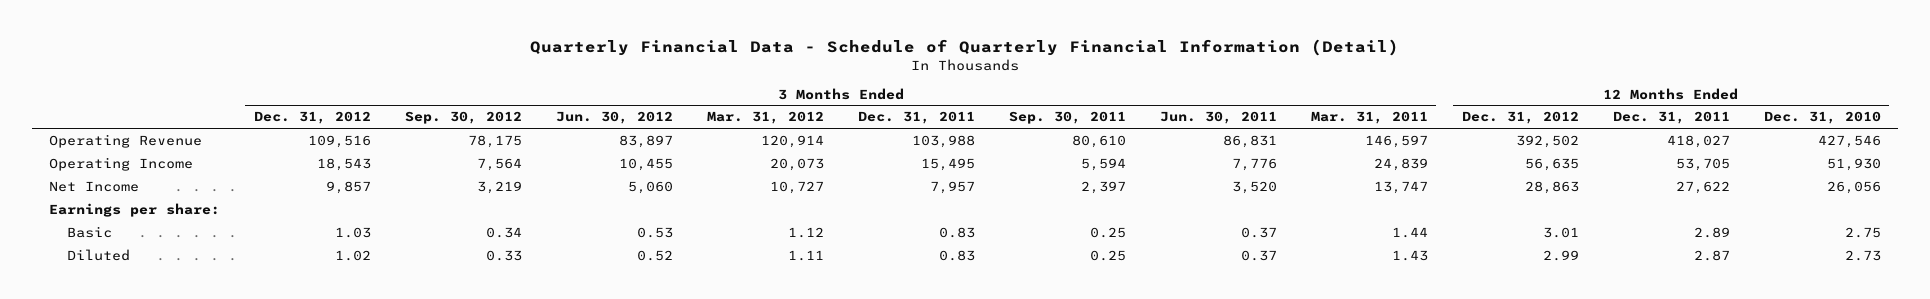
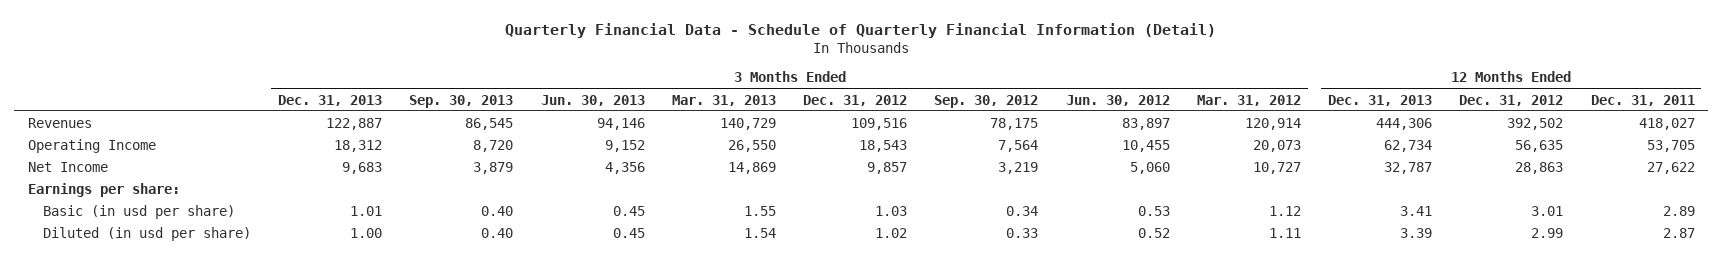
[857,111,975,125] Dec. 31, 2011 -> none
[1008,111,1126,125] Sep. 30, 2011 -> none
[1159,111,1277,125] Jun. 30, 2011 -> none
[1310,111,1428,125] Mar. 31, 2011 -> none
[1763,111,1881,125] Dec. 31, 2010 -> none
none -> [278,94,383,106] Dec. 31, 2013
none -> [409,94,514,108] Sep. 30, 2013
none -> [540,94,645,106] Jun. 30, 2013
none -> [671,94,776,106] Mar. 31, 2013
none -> [1328,94,1433,106] Dec. 31, 2013
[48,133,202,148] Operating Revenue -> [28,118,93,129] Revenues
[66,225,112,238] Basic -> [42,205,235,220] Basic (in usd per share)
[66,248,130,261] Diluted -> [42,227,251,242] Diluted (in usd per share)

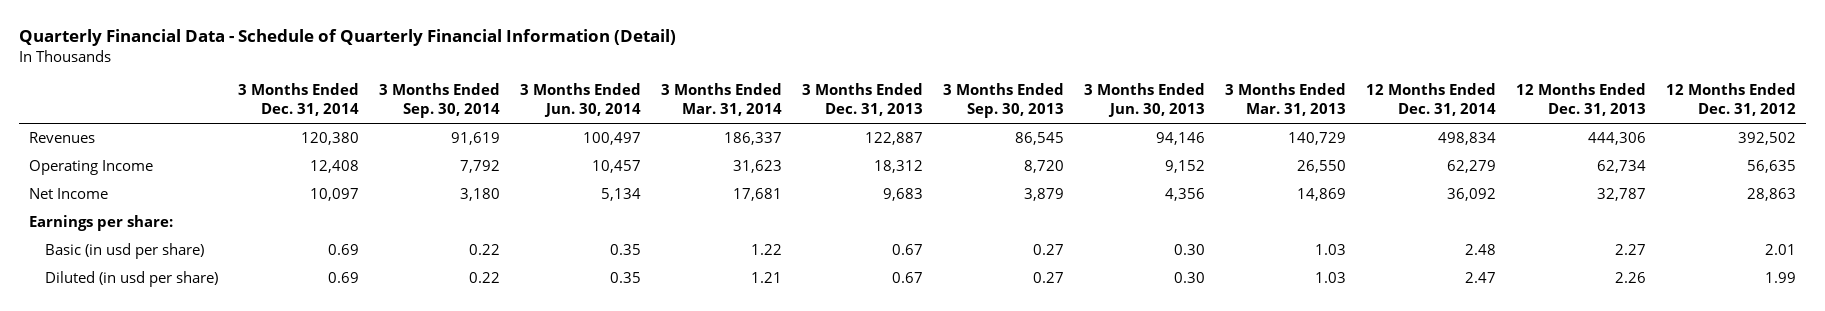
[803,94,908,106] Dec. 31, 2012 -> none
[934,94,1039,108] Sep. 30, 2012 -> none
[1065,94,1170,106] Jun. 30, 2012 -> none
[1196,94,1301,106] Mar. 31, 2012 -> none
[1590,94,1695,106] Dec. 31, 2011 -> none
none -> [237,83,359,117] 3 Months Ended Dec. 31, 2014
none -> [378,83,500,119] 3 Months Ended Sep. 30, 2014
none -> [519,83,641,118] 3 Months Ended Jun. 30, 2014
none -> [660,83,782,117] 3 Months Ended Mar. 31, 2014
none -> [1365,83,1496,117] 12 Months Ended Dec. 31, 2014
[350,206,383,217] 1.01 -> [891,244,923,256] 0.67
[481,206,514,217] 0.40 -> [1032,244,1064,256] 0.27
[612,206,645,217] 0.45 -> [1173,244,1205,256] 0.30
[743,206,776,217] 1.55 -> [1314,244,1346,256] 1.03
[1400,206,1433,217] 3.41 -> [1614,244,1646,256] 2.27
[1531,206,1564,217] 3.01 -> [1764,244,1796,256] 2.01
[350,228,383,239] 1.00 -> [891,272,923,284] 0.67
[481,228,514,239] 0.40 -> [1032,272,1064,284] 0.27
[612,228,645,239] 0.45 -> [1173,272,1205,284] 0.30
[743,228,776,239] 1.54 -> [1314,272,1346,284] 1.03
[1400,228,1433,239] 3.39 -> [1614,272,1646,284] 2.26
[1531,228,1564,239] 2.99 -> [1764,272,1796,284] 1.99

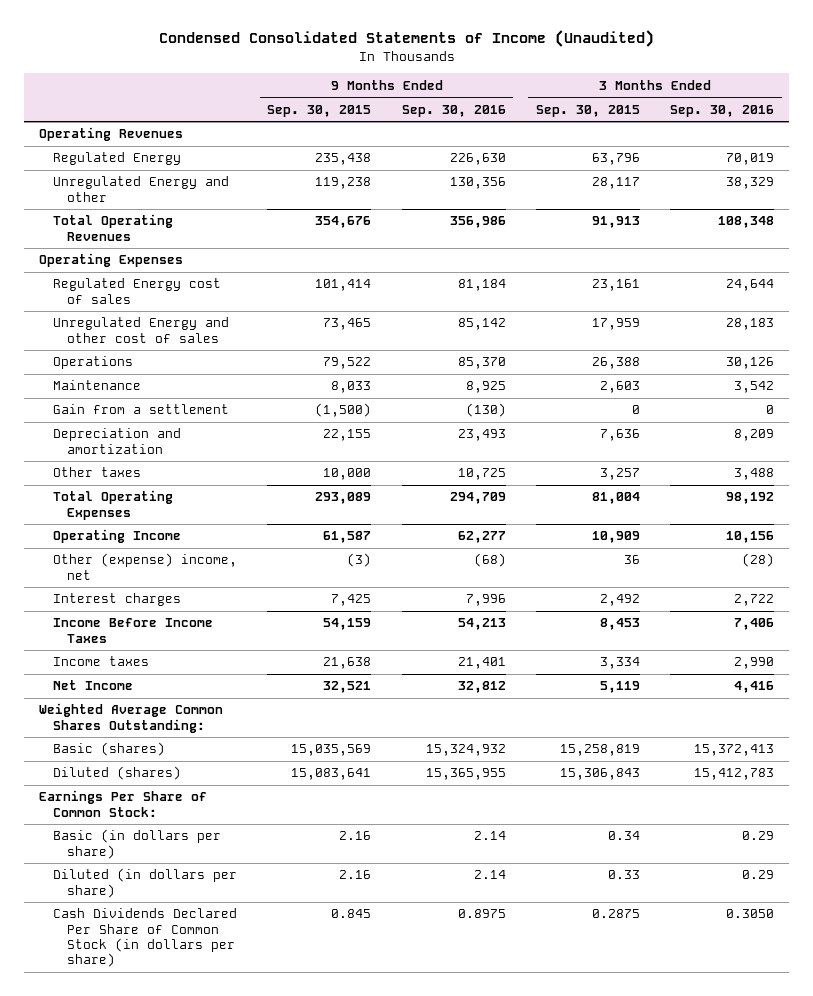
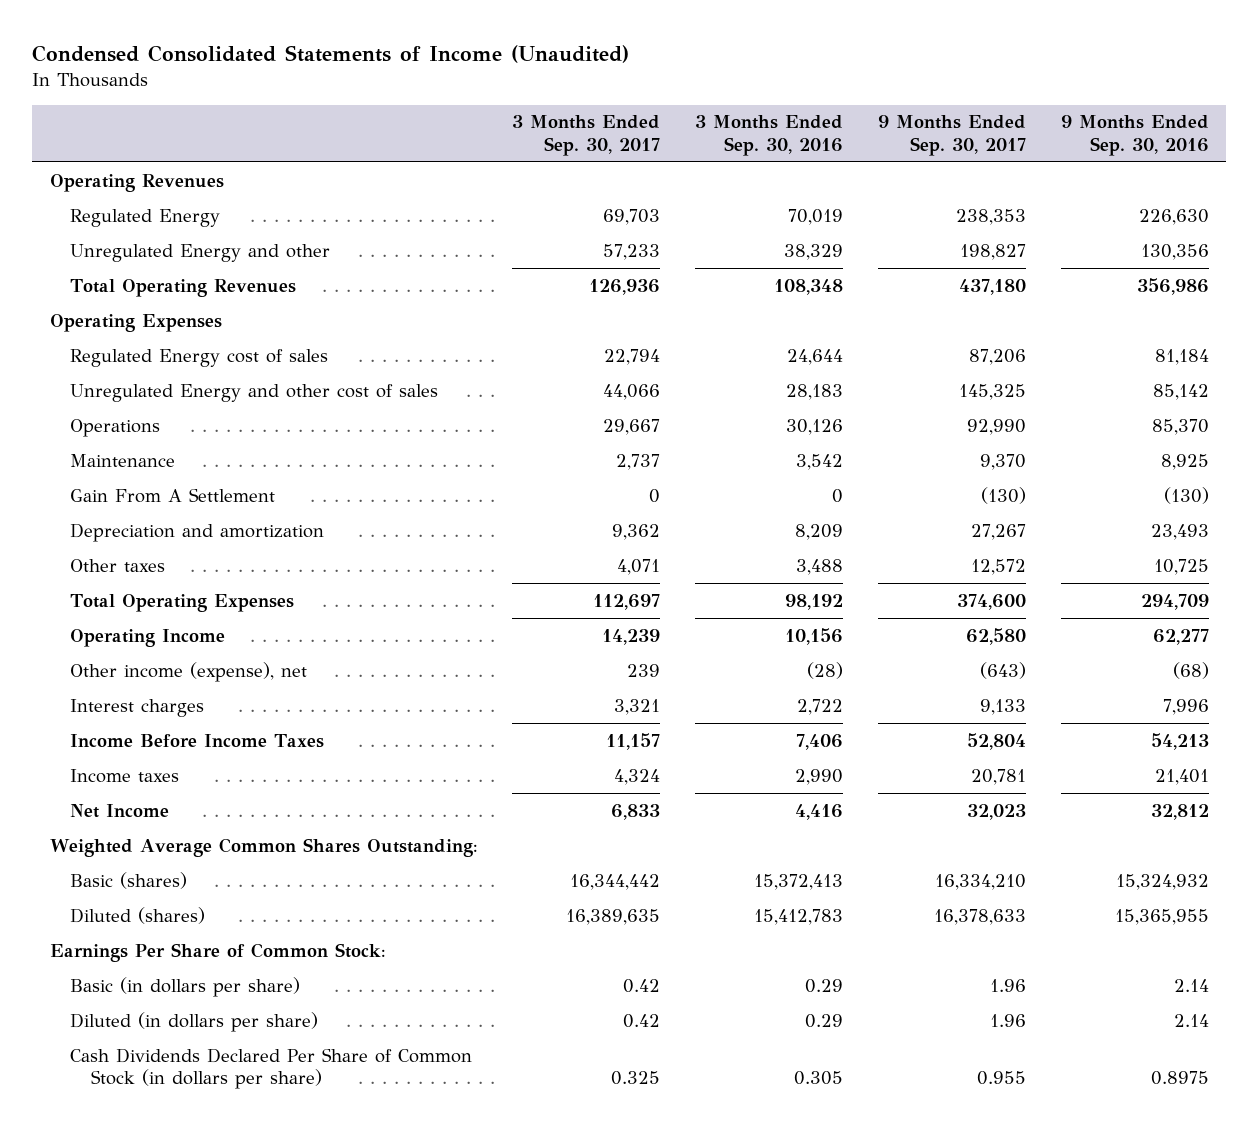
[267,104,372,117] Sep. 30, 2015 -> none
[536,104,641,117] Sep. 30, 2015 -> none
none -> [512,115,661,156] 3 Months Ended Sep. 30, 2017
none -> [877,115,1026,156] 9 Months Ended Sep. 30, 2017
[53,404,230,415] Gain from a settlement -> [70,487,276,503] Gain From A Settlement
[53,553,238,580] Other (expense) income, net -> [70,661,308,682] Other income (expense), net
[726,909,775,919] 0.3050 -> [794,1071,844,1086] 0.305

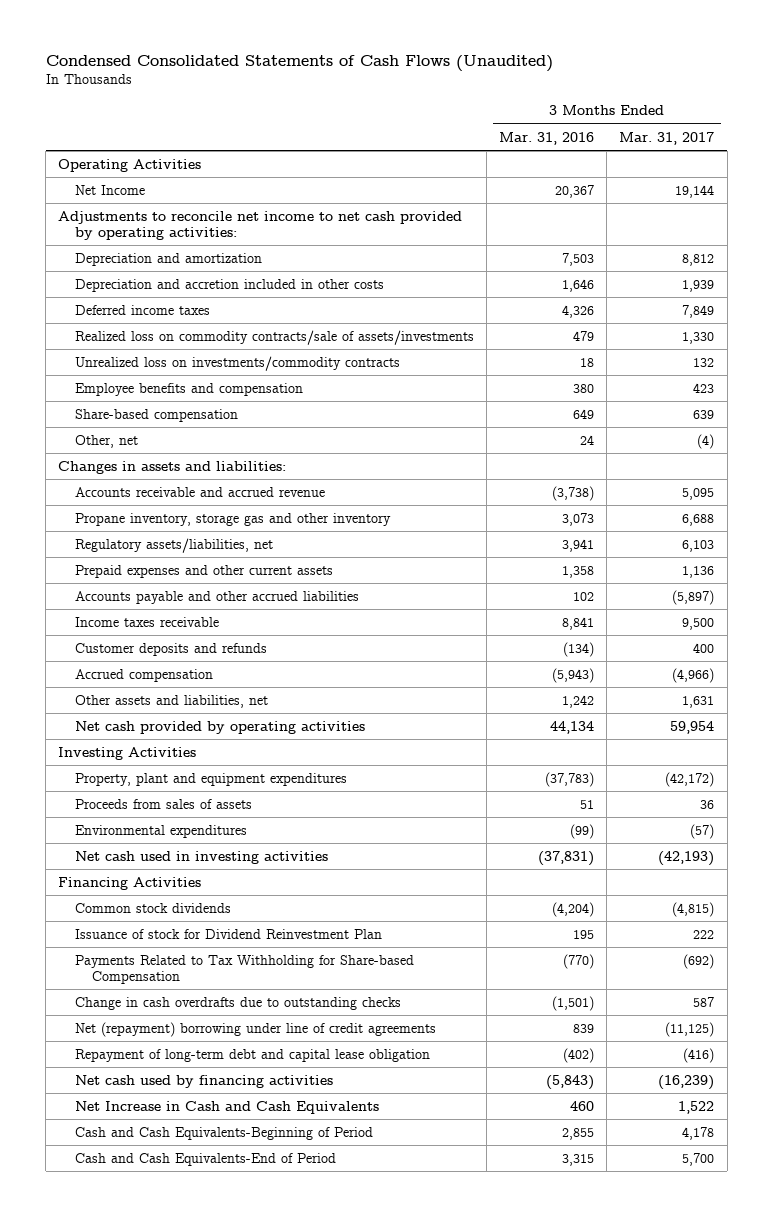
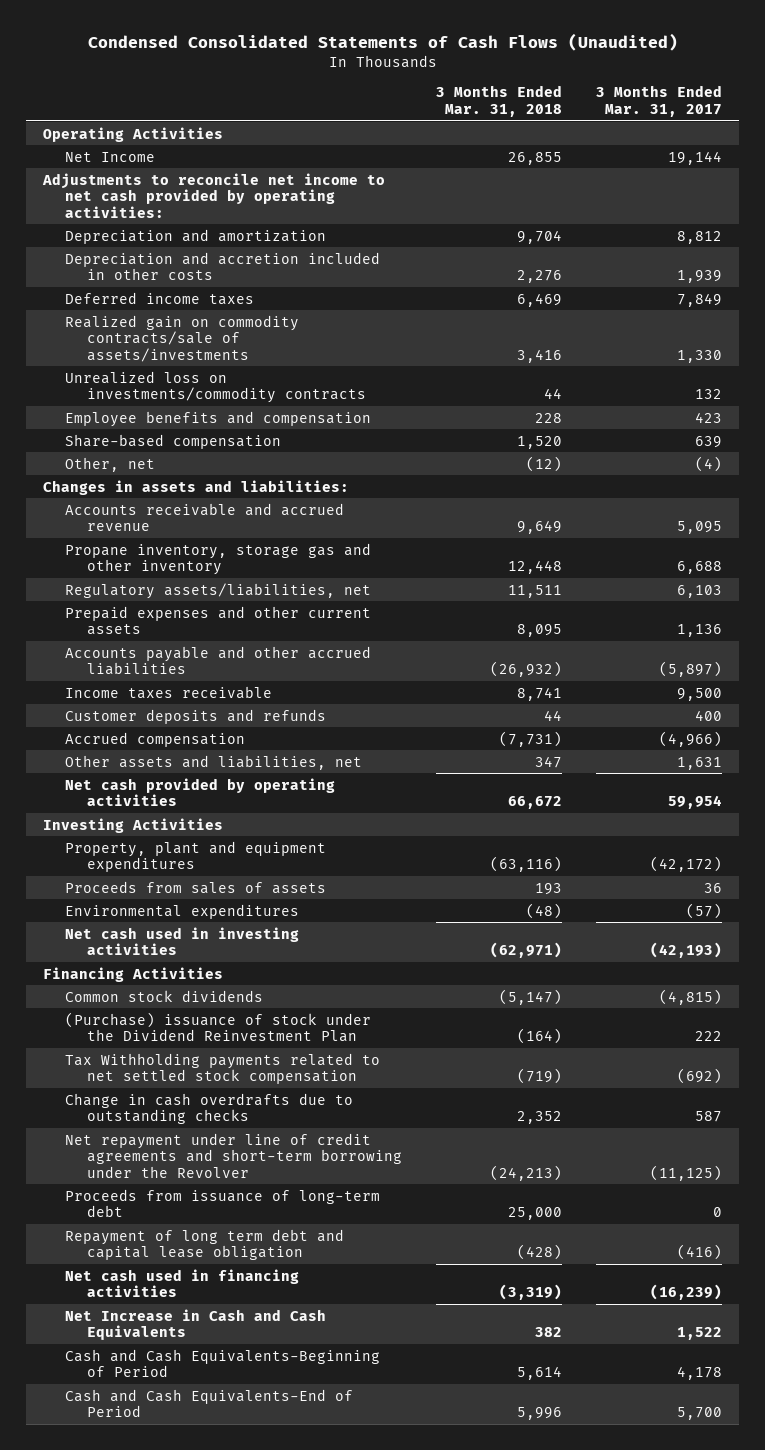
[499,131,595,145] Mar. 31, 2016 -> none
none -> [435,85,562,117] 3 Months Ended Mar. 31, 2018
[74,329,474,345] Realized loss on commodity contracts/sale of assets/investments -> [64,314,299,362] Realized gain on commodity contracts/sale of assets/investments
[74,928,382,939] Issuance of stock for Dividend Reinvestment Plan -> [64,1011,371,1043] (Purchase) issuance of stock under the Dividend Reinvestment Plan
[74,954,414,984] Payments Related to Tax Withholding for Share-based Compensation -> [64,1052,380,1085] Tax Withholding payments related to net settled stock compensation
[74,1021,436,1037] Net (repayment) borrowing under line of credit agreements -> [64,1132,402,1178] Net repayment under line of credit agreements and short-term borrowing under the Revolver
none -> [64,1188,380,1218] Proceeds from issuance of long-term debt
[74,1048,430,1062] Repayment of long-term debt and capital lease obligation -> [64,1228,344,1261] Repayment of long term debt and capital lease obligation
[74,1074,333,1088] Net cash used by financing activities -> [64,1268,299,1298] Net cash used in financing activities

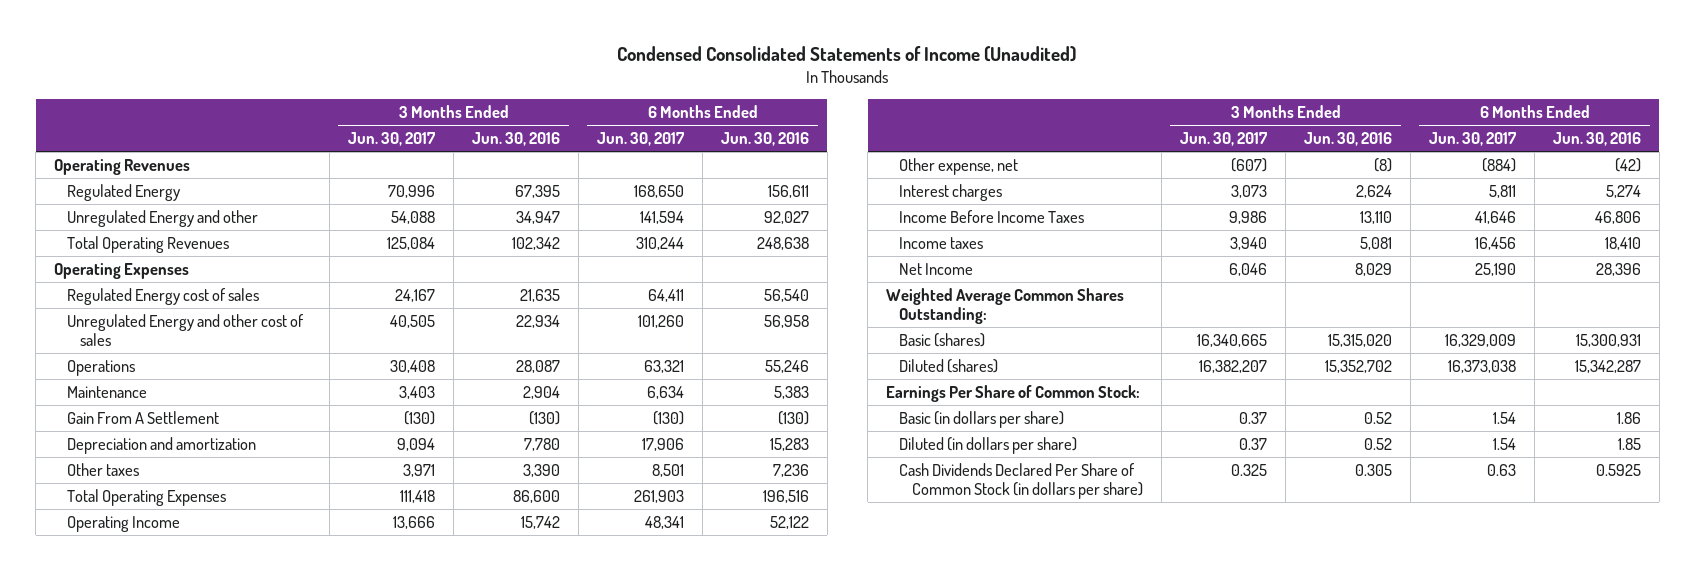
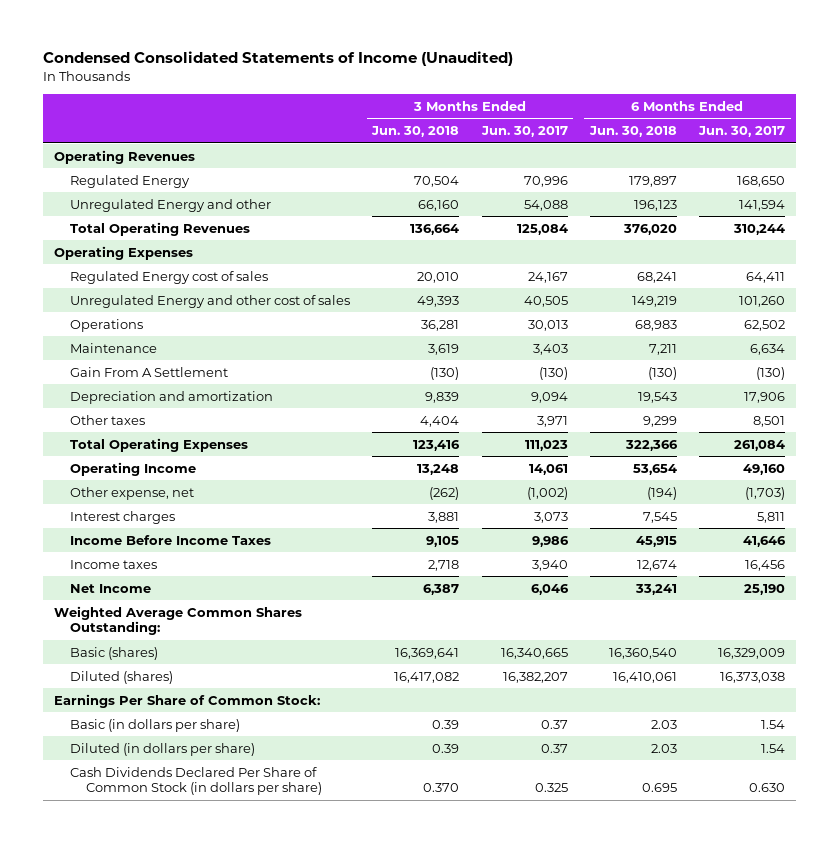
[471,132,560,147] Jun. 30, 2016 -> none
[720,132,809,147] Jun. 30, 2016 -> none
none -> [371,126,460,138] Jun. 30, 2018
none -> [588,126,677,138] Jun. 30, 2018
[389,359,435,373] 30,408 -> [527,319,568,331] 30,013
[643,359,684,373] 63,321 -> [743,319,785,331] 62,502
[399,489,435,503] 111,418 -> [524,439,568,451] 111,023
[633,489,684,503] 261,903 -> [733,439,785,451] 261,084
[392,515,435,529] 13,666 -> [528,463,568,475] 14,061
[644,515,684,529] 48,341 -> [742,463,785,475] 49,160
[1230,157,1267,172] (607) -> [526,486,568,500] (1,002)
[1481,157,1516,172] (884) -> [744,486,785,500] (1,703)
[1486,463,1516,476] 0.63 -> [748,783,785,793] 0.630

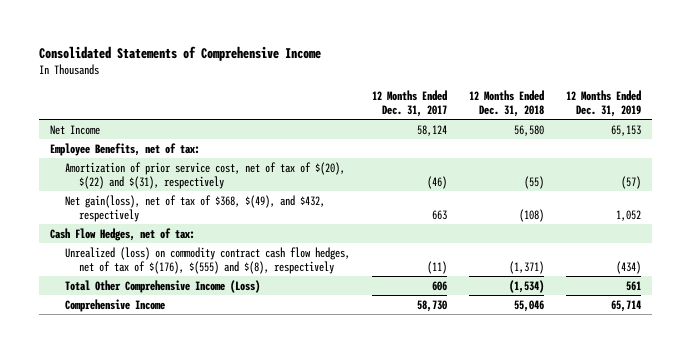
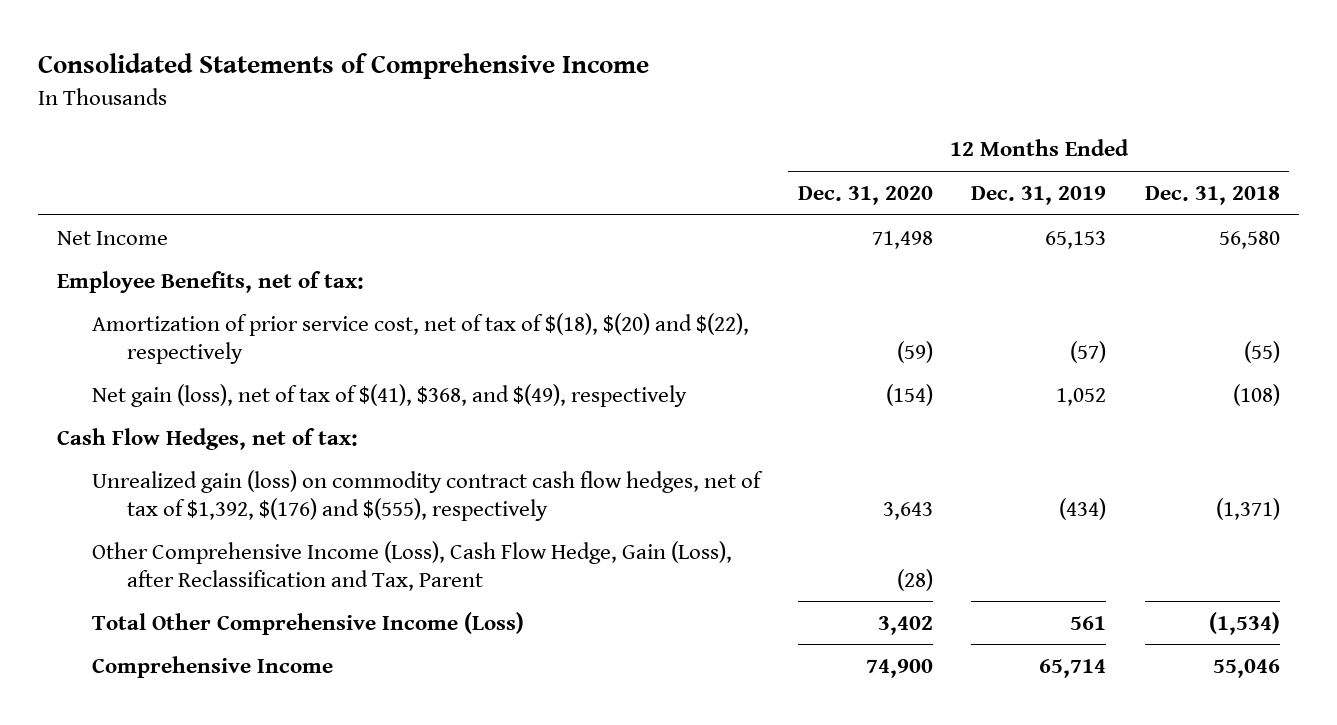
[371,89,447,117] 12 Months Ended Dec. 31, 2017 -> none
none -> [798,185,934,205] Dec. 31, 2020
[64,161,345,189] Amortization of prior service cost, net of tax of $(20), $(22) and $(31), respectively -> [91,312,749,364] Amortization of prior service cost, net of tax of $(18), $(20) and $(22), respectively
[64,194,325,222] Net gain(loss), net of tax of $368, $(49), and $432, respectively -> [91,383,687,407] Net gain (loss), net of tax of $(41), $368, and $(49), respectively
[64,246,350,274] Unrealized (loss) on commodity contract cash flow hedges, net of tax of $(176), $(555) and $(8), respectively -> [91,469,763,521] Unrealized gain (loss) on commodity contract cash flow hedges, net of tax of $1,392, $(176) and $(555), respectively
none -> [91,540,732,591] Other Comprehensive Income (Loss), Cash Flow Hedge, Gain (Loss), after Reclassification and Tax, Parent

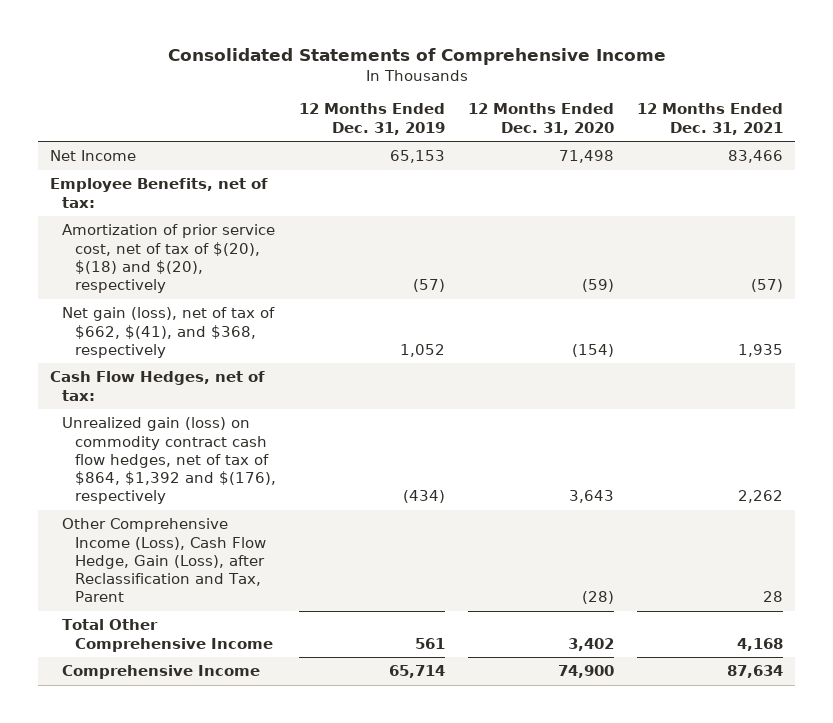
[1144,185,1280,205] Dec. 31, 2018 -> none
none -> [637,103,784,135] 12 Months Ended Dec. 31, 2021
[91,312,749,364] Amortization of prior service cost, net of tax of $(18), $(20) and $(22), respectively -> [62,224,276,294] Amortization of prior service cost, net of tax of $(20), $(18) and $(20), respectively
[91,383,687,407] Net gain (loss), net of tax of $(41), $368, and $(49), respectively -> [62,307,276,358] Net gain (loss), net of tax of $662, $(41), and $368, respectively
[91,469,763,521] Unrealized gain (loss) on commodity contract cash flow hedges, net of tax of $1,392, $(176) and $(555), respectively -> [62,417,276,505] Unrealized gain (loss) on commodity contract cash flow hedges, net of tax of $864, $1,392 and $(176), respectively
[91,611,524,635] Total Other Comprehensive Income (Loss) -> [62,619,273,652] Total Other Comprehensive Income

